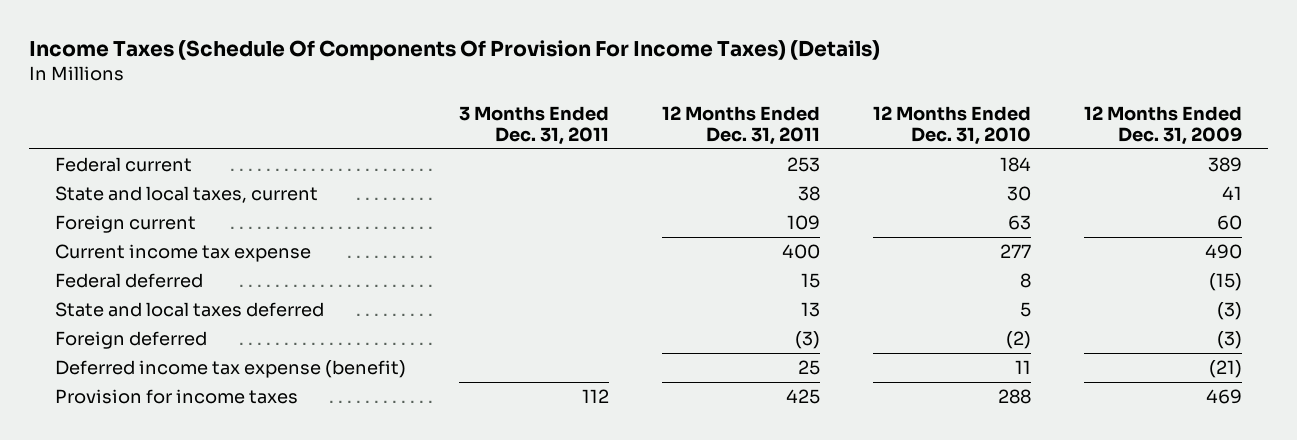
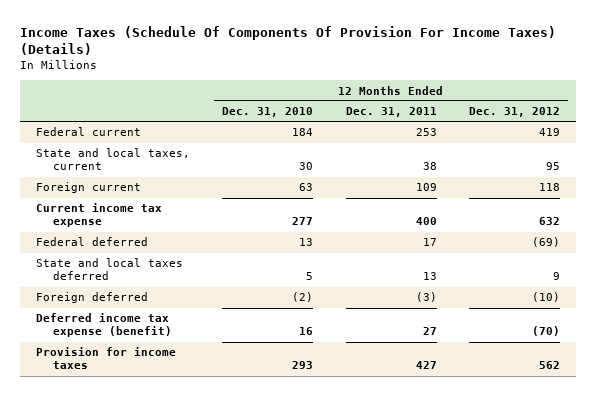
[459,105,610,145] 3 Months Ended Dec. 31, 2011 -> none
[1083,105,1242,145] 12 Months Ended Dec. 31, 2009 -> none
none -> [468,107,560,118] Dec. 31, 2012
[801,273,821,289] 15 -> [422,238,437,247] 17
[1020,273,1032,289] 8 -> [299,238,314,247] 13
[798,360,821,376] 25 -> [422,327,437,336] 27
[1015,360,1032,375] 11 -> [299,327,314,336] 16
[786,389,821,405] 425 -> [415,361,437,370] 427
[998,389,1032,405] 288 -> [292,361,314,370] 293

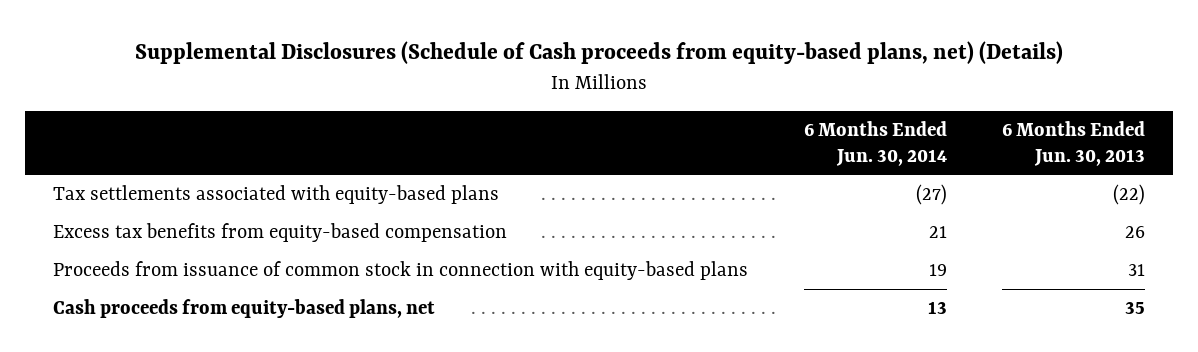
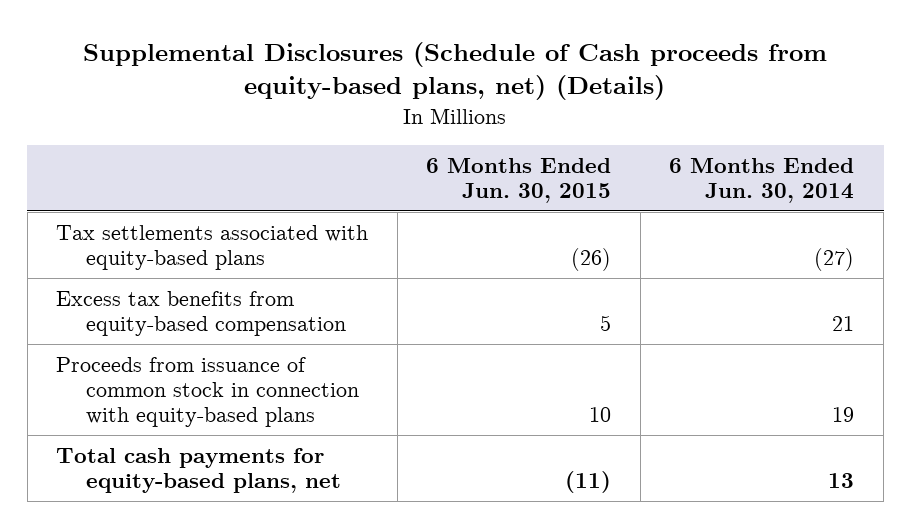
[1001,121,1145,166] 6 Months Ended Jun. 30, 2013 -> none
none -> [426,158,612,204] 6 Months Ended Jun. 30, 2015
[53,299,436,319] Cash proceeds from equity-based plans, net -> [56,447,341,493] Total cash payments for equity-based plans, net

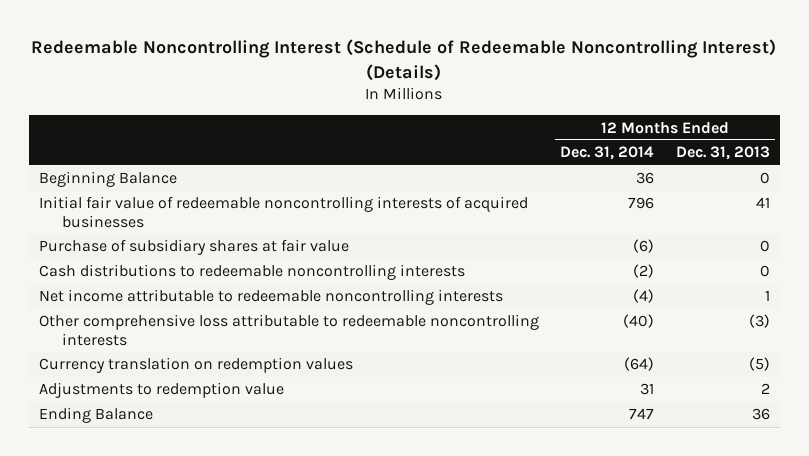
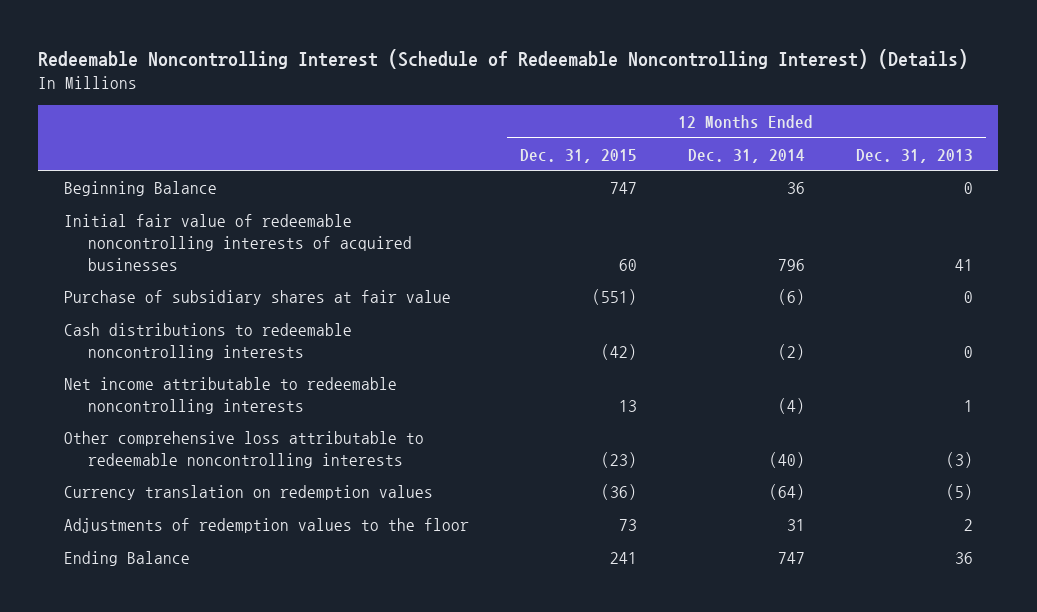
none -> [519,148,637,163] Dec. 31, 2015
[39,382,285,399] Adjustments to redemption value -> [63,517,469,533] Adjustments of redemption values to the floor

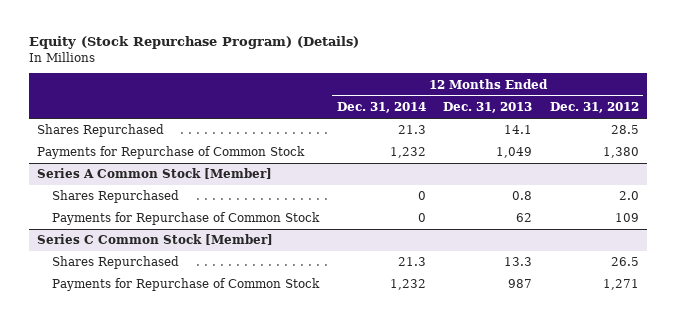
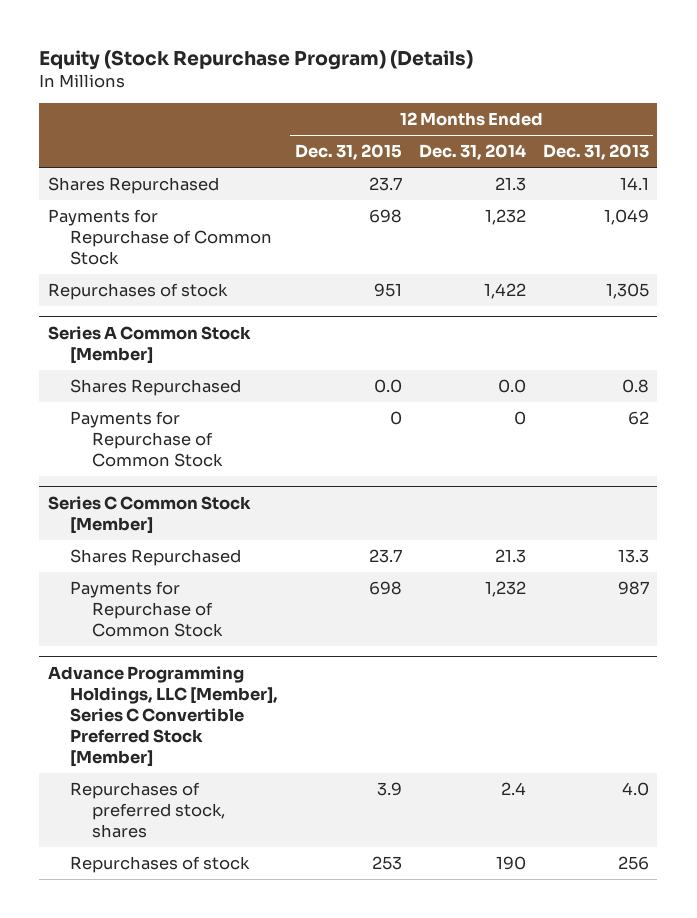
[549,102,639,114] Dec. 31, 2012 -> none
none -> [294,144,402,161] Dec. 31, 2015
none -> [47,283,228,301] Repurchases of stock
[417,191,426,201] 0 -> [497,379,526,394] 0.0
none -> [47,665,278,768] Advance Programming Holdings, LLC [Member], Series C Convertible Preferred Stock [Member]
none -> [69,782,225,839] Repurchases of preferred stock, shares
none -> [69,856,250,874] Repurchases of stock

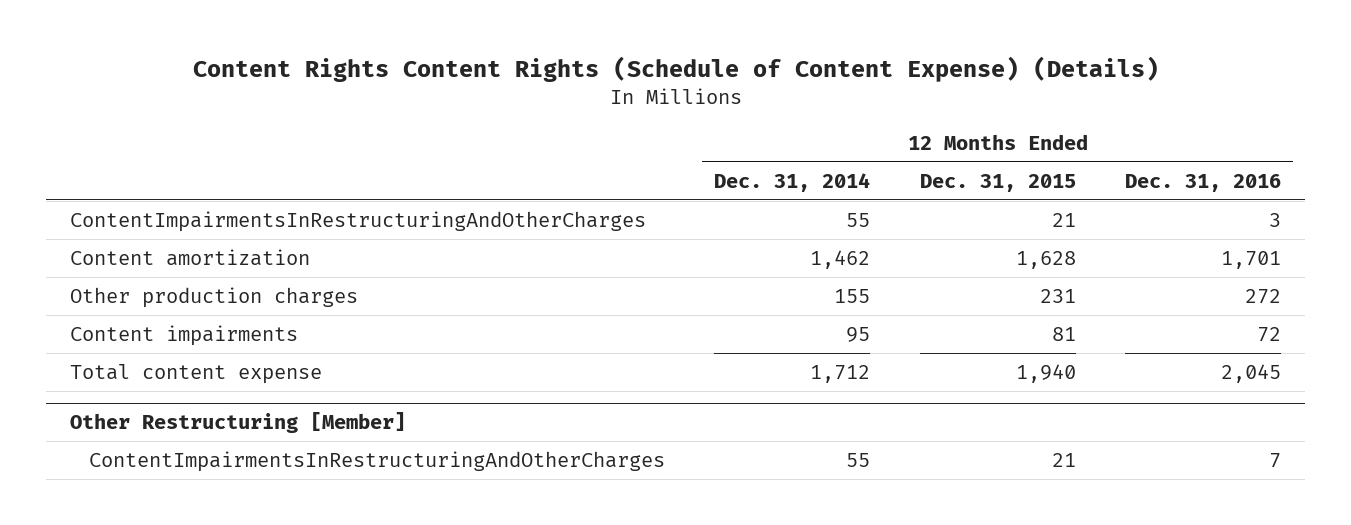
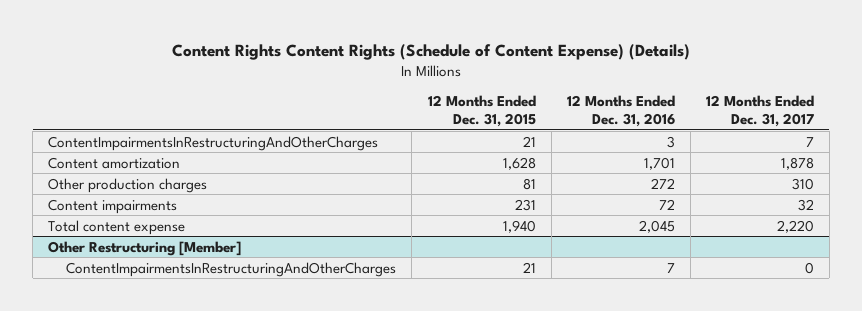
[714,172,871,192] Dec. 31, 2014 -> none
none -> [705,95,814,127] 12 Months Ended Dec. 31, 2017
[1039,288,1076,303] 231 -> [522,177,536,190] 81
[1051,326,1076,341] 81 -> [514,198,536,211] 231

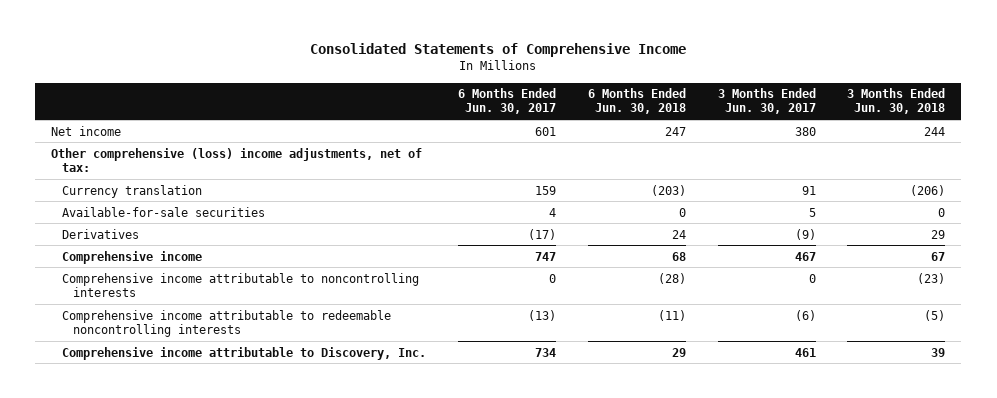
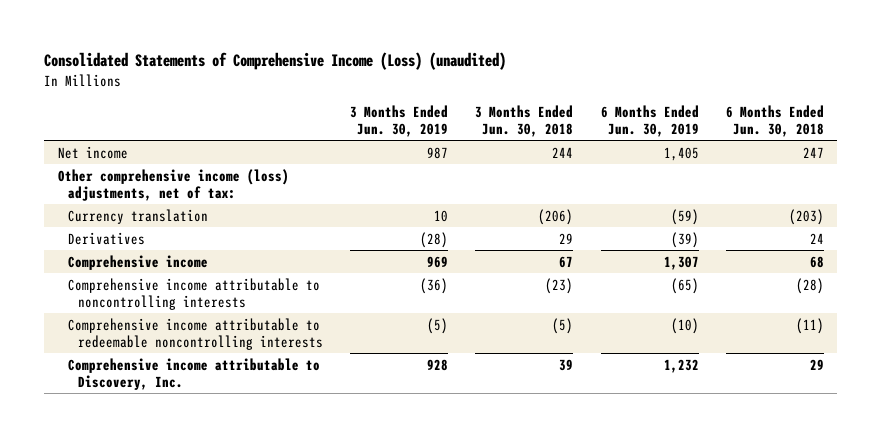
[310,43,687,58] Consolidated Statements of Comprehensive Income -> [43,52,506,71] Consolidated Statements of Comprehensive Income (Loss) (unaudited)
[458,88,557,115] 6 Months Ended Jun. 30, 2017 -> none
[717,88,816,115] 3 Months Ended Jun. 30, 2017 -> none
none -> [350,104,449,137] 3 Months Ended Jun. 30, 2019
none -> [600,104,699,137] 6 Months Ended Jun. 30, 2019
[51,147,423,172] Other comprehensive (loss) income adjustments, net of tax: -> [57,168,289,201] Other comprehensive income (loss) adjustments, net of tax:
[62,206,266,217] Available-for-sale securities -> none

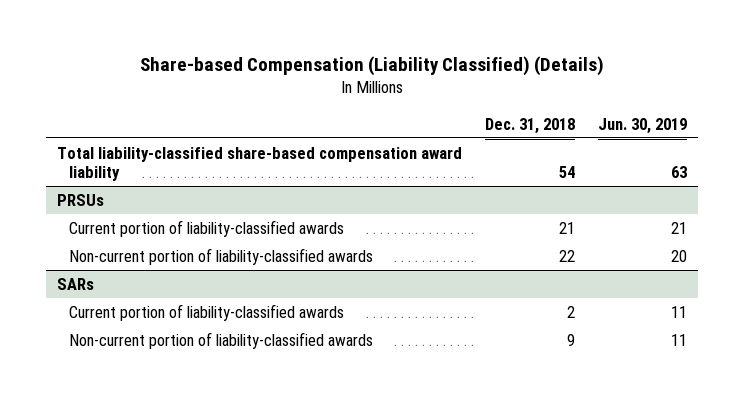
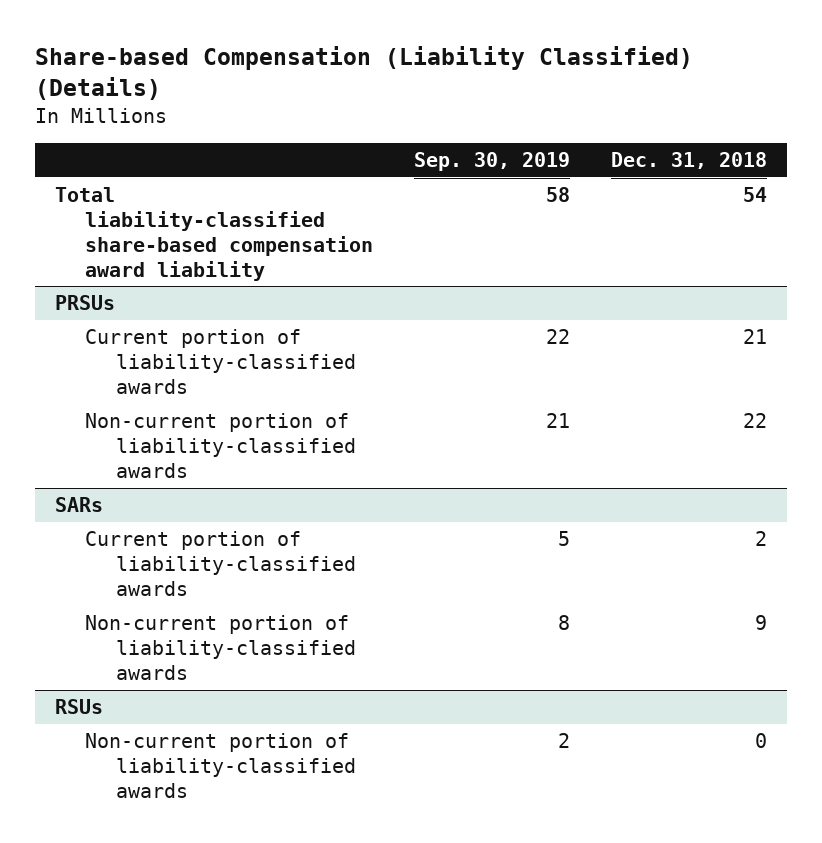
[597,117,687,134] Jun. 30, 2019 -> none
none -> [414,151,571,171] Sep. 30, 2019
none -> [55,699,104,715] RSUs
none -> [85,733,356,798] Non-current portion of liability-classified awards

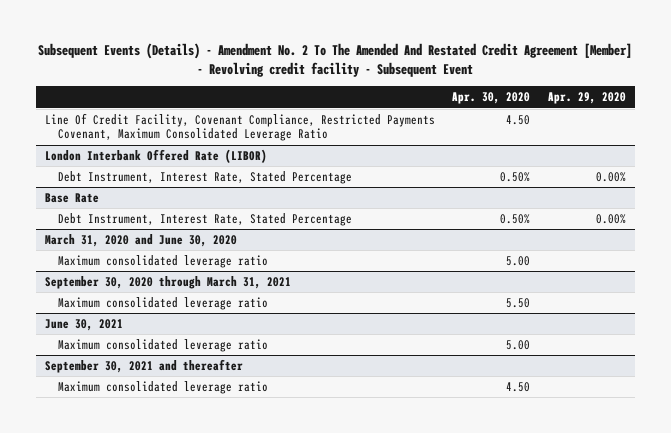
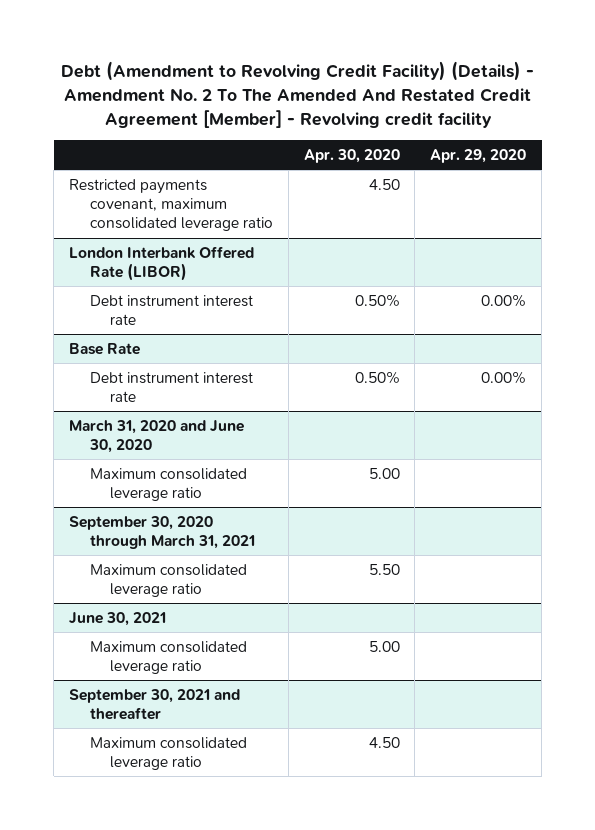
[38,43,633,78] Subsequent Events (Details) - Amendment No. 2 To The Amended And Restated Credit Agreement [Member] - Revolving credit facility - Subsequent Event -> [60,61,534,129] Debt (Amendment to Revolving Credit Facility) (Details) - Amendment No. 2 To The Amended And Restated Credit Agreement [Member] - Revolving credit facility
[44,112,435,142] Line Of Credit Facility, Covenant Compliance, Restricted Payments Covenant, Maximum Consolidated Leverage Ratio -> [68,178,273,232] Restricted payments covenant, maximum consolidated leverage ratio
[58,170,353,184] Debt Instrument, Interest Rate, Stated Percentage -> [89,294,253,325] Debt instrument interest rate
[58,212,353,226] Debt Instrument, Interest Rate, Stated Percentage -> [89,371,253,402] Debt instrument interest rate

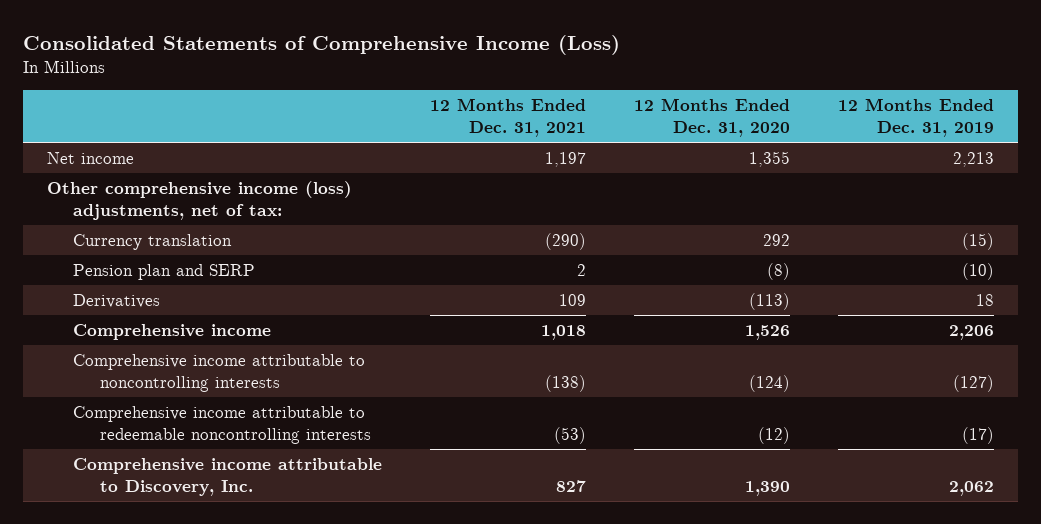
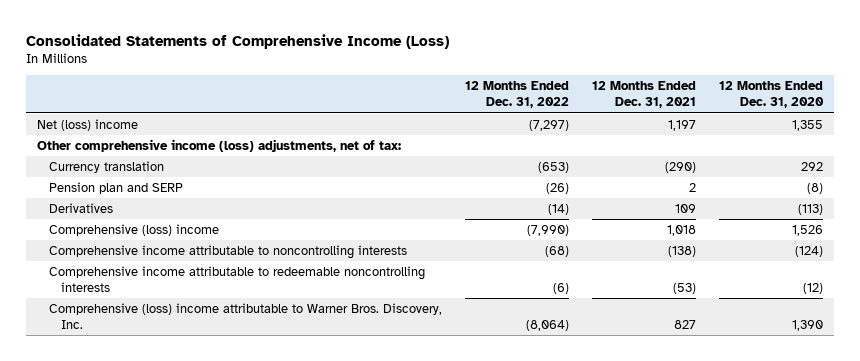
[837,98,994,137] 12 Months Ended Dec. 31, 2019 -> none
none -> [464,81,569,109] 12 Months Ended Dec. 31, 2022
[46,152,134,165] Net income -> [37,119,139,132] Net (loss) income
[73,324,272,341] Comprehensive income -> [49,224,220,237] Comprehensive (loss) income
[73,458,383,496] Comprehensive income attributable to Discovery, Inc. -> [49,303,443,329] Comprehensive (loss) income attributable to Warner Bros. Discovery, Inc.

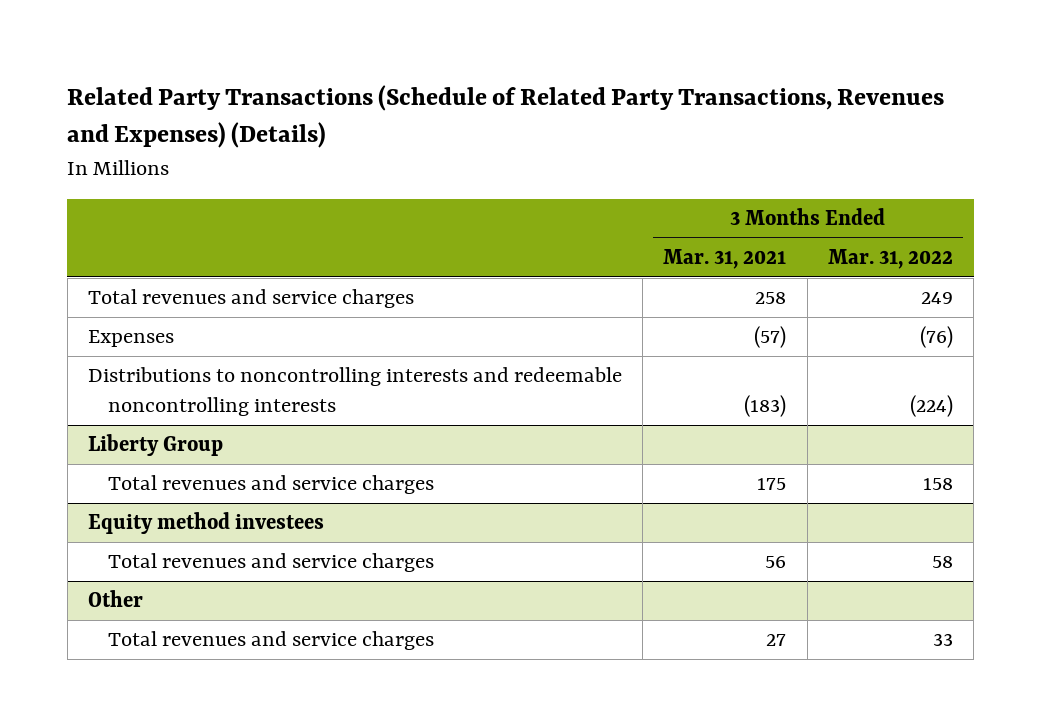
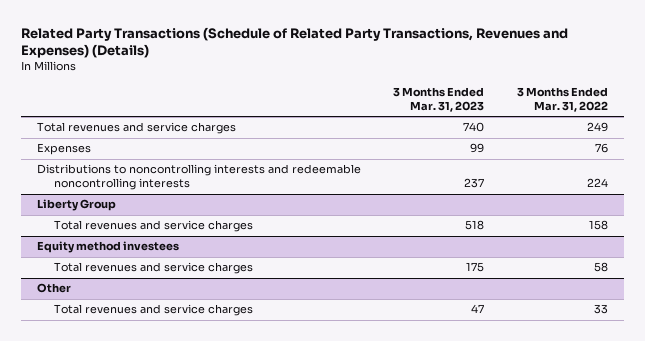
[663,249,787,270] Mar. 31, 2021 -> none
none -> [393,86,485,112] 3 Months Ended Mar. 31, 2023
[919,326,953,349] (76) -> [594,143,608,154] 76
[909,395,953,418] (224) -> [586,178,608,188] 224

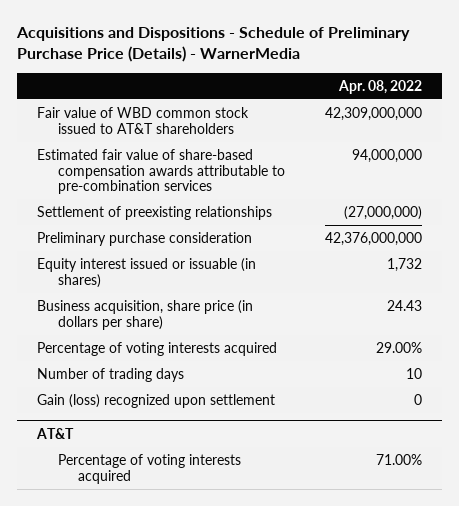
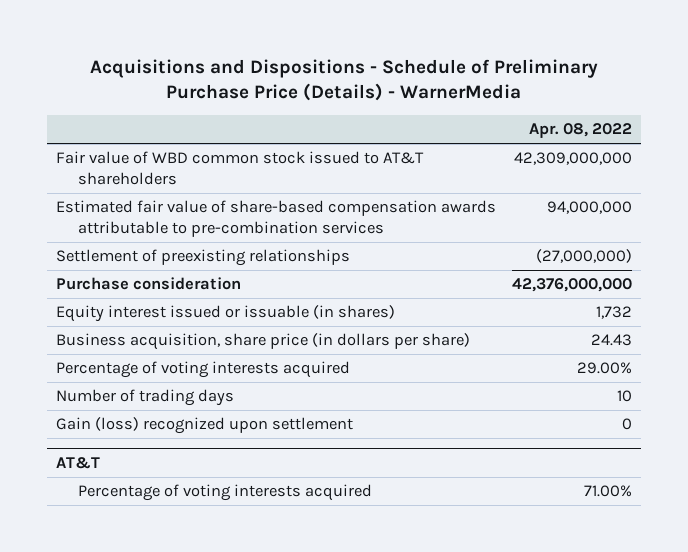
[37,231,253,246] Preliminary purchase consideration -> [55,277,241,291] Purchase consideration

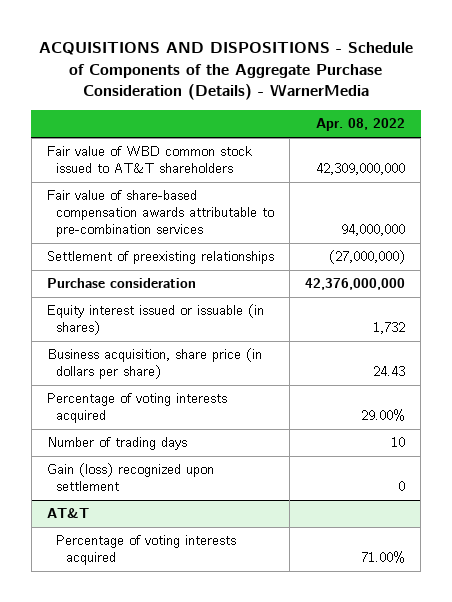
[89,58,598,102] Acquisitions and Dispositions - Schedule of Preliminary Purchase Price (Details) - WarnerMedia -> [39,41,414,101] ACQUISITIONS AND DISPOSITIONS - Schedule of Components of the Aggregate Purchase Consideration (Details) - WarnerMedia
[55,200,496,238] Estimated fair value of share-based compensation awards attributable to pre-combination services -> [46,190,275,238] Fair value of share-based compensation awards attributable to pre-combination services

